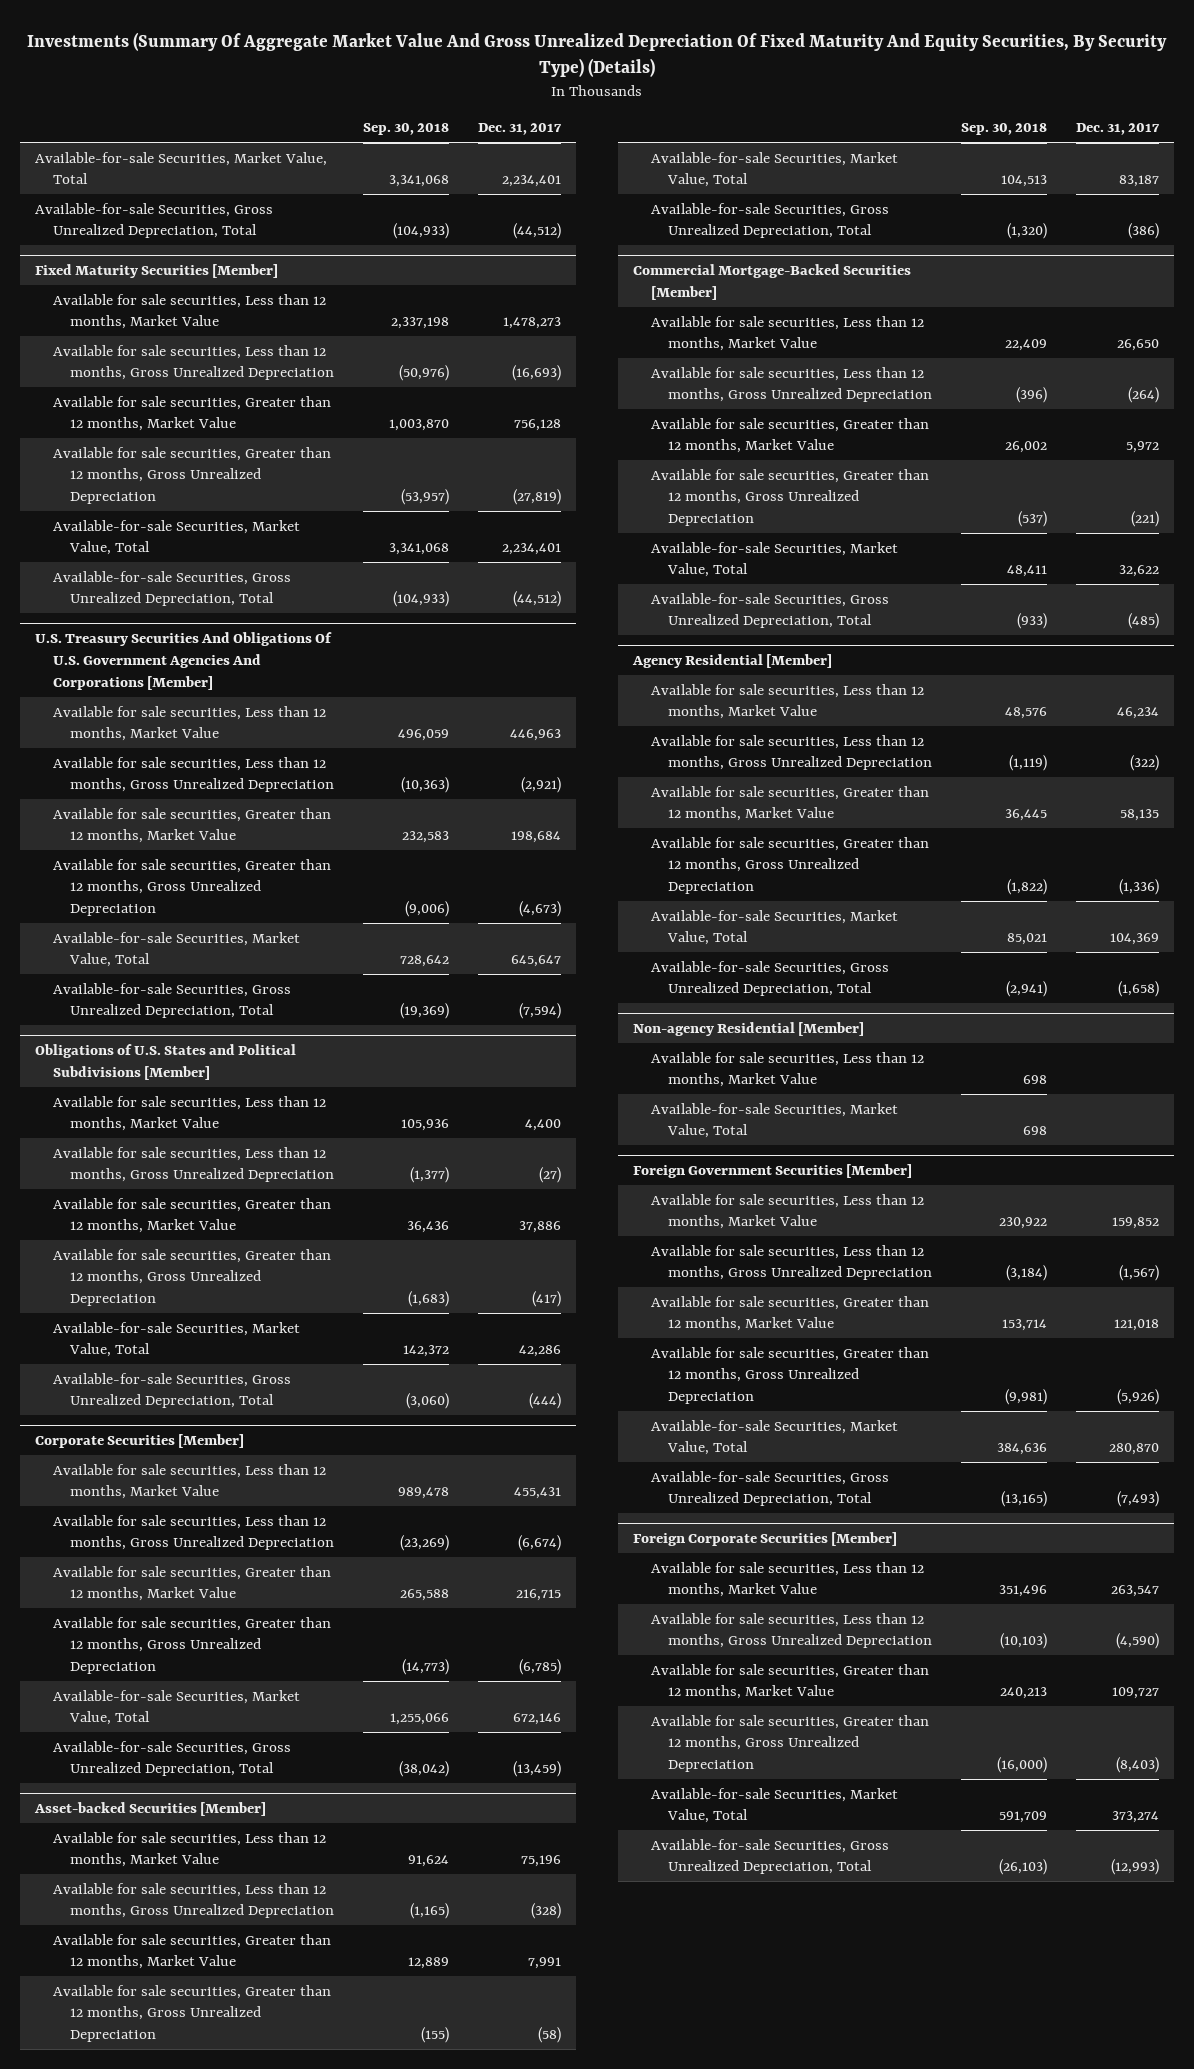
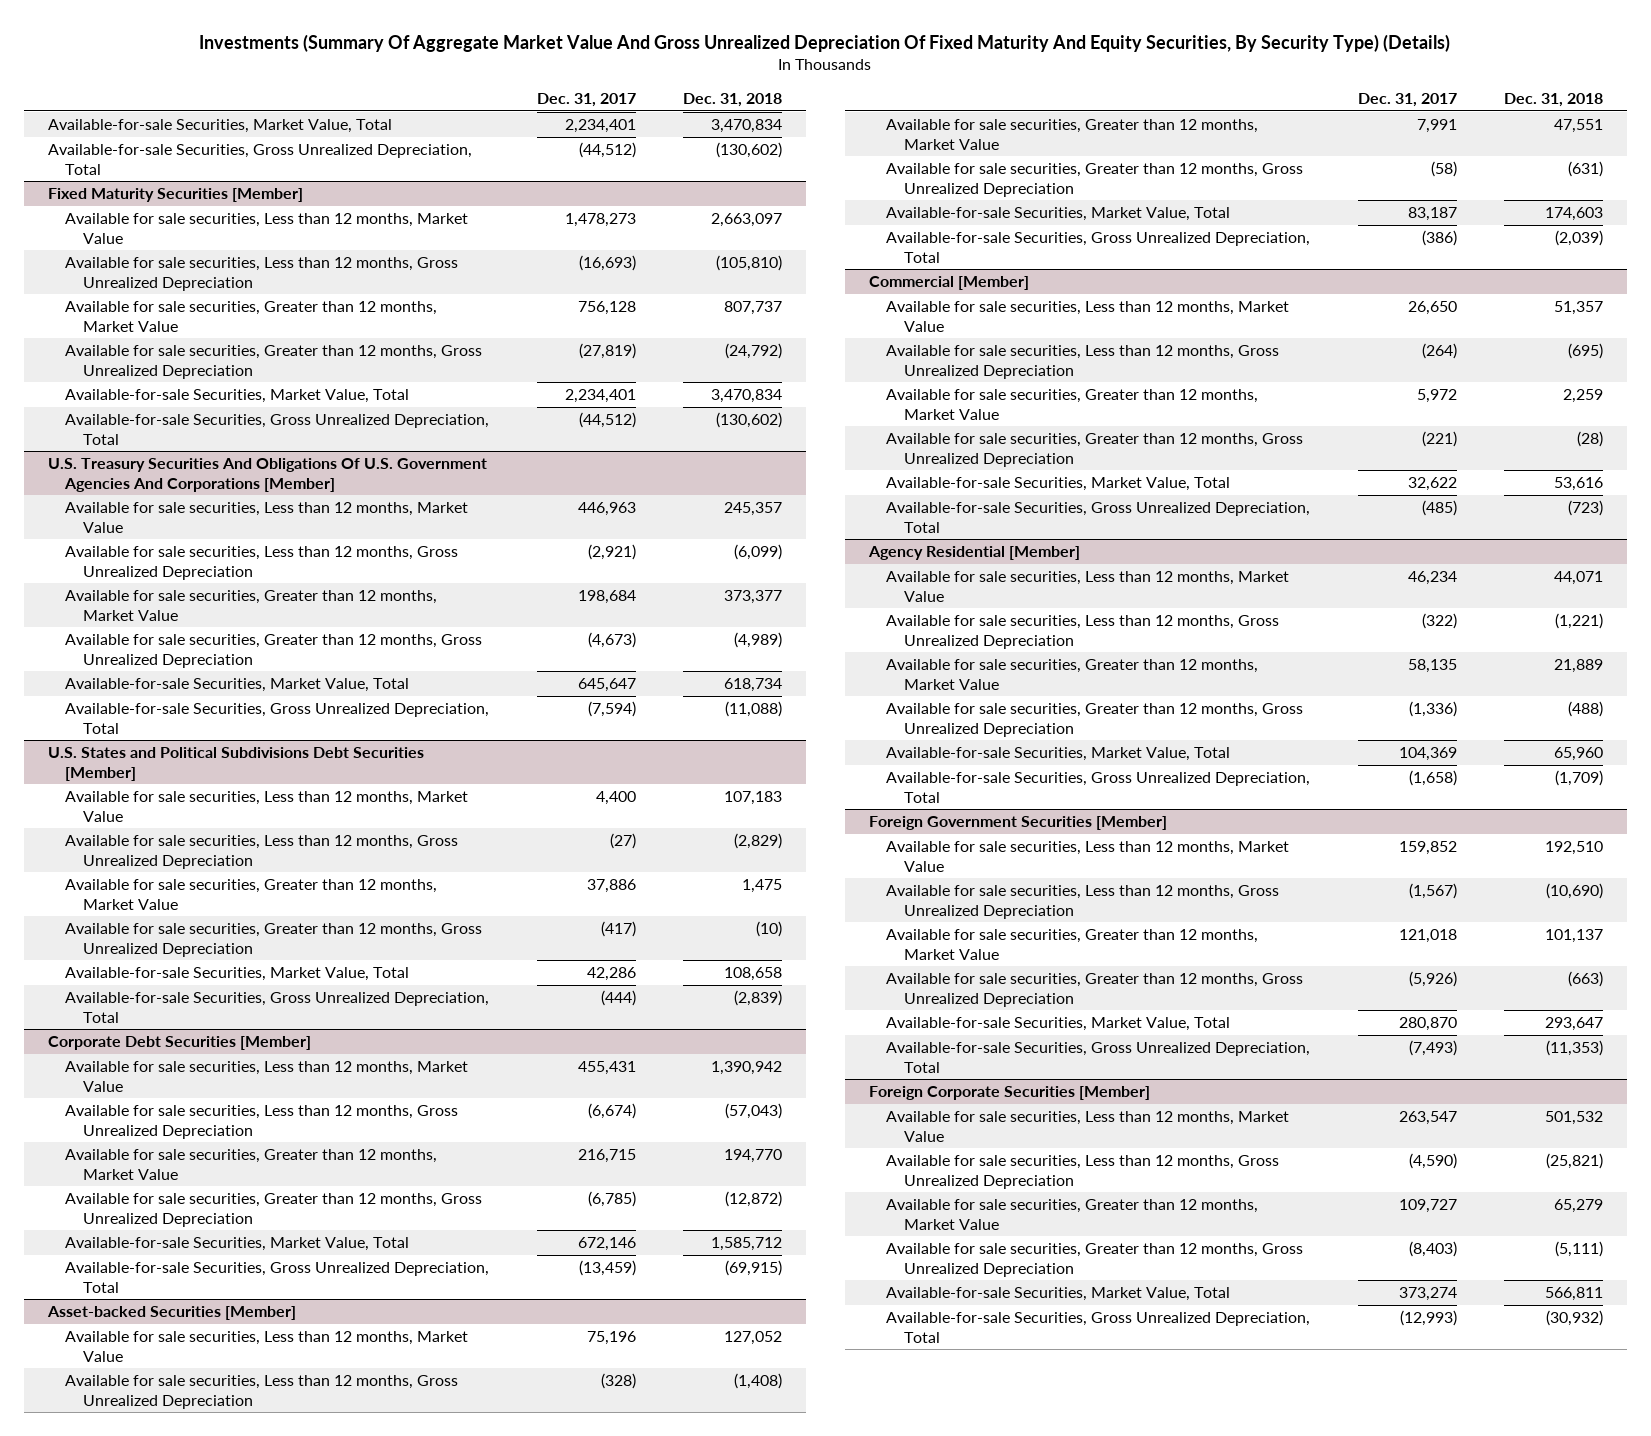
[363,123,450,136] Sep. 30, 2018 -> none
none -> [682,93,782,108] Dec. 31, 2018
[34,1044,296,1081] Obligations of U.S. States and Political Subdivisions [Member] -> [47,747,424,781] U.S. States and Political Subdivisions Debt Securities [Member]
[34,1434,244,1449] Corporate Securities [Member] -> [47,1036,311,1051] Corporate Debt Securities [Member]
[632,264,911,301] Commercial Mortgage-Backed Securities [Member] -> [868,276,1029,291] Commercial [Member]
[632,1022,864,1037] Non-agency Residential [Member] -> none
[650,1051,924,1088] Available for sale securities, Less than 12 months, Market Value -> none
[650,1102,898,1139] Available-for-sale Securities, Market Value, Total -> none

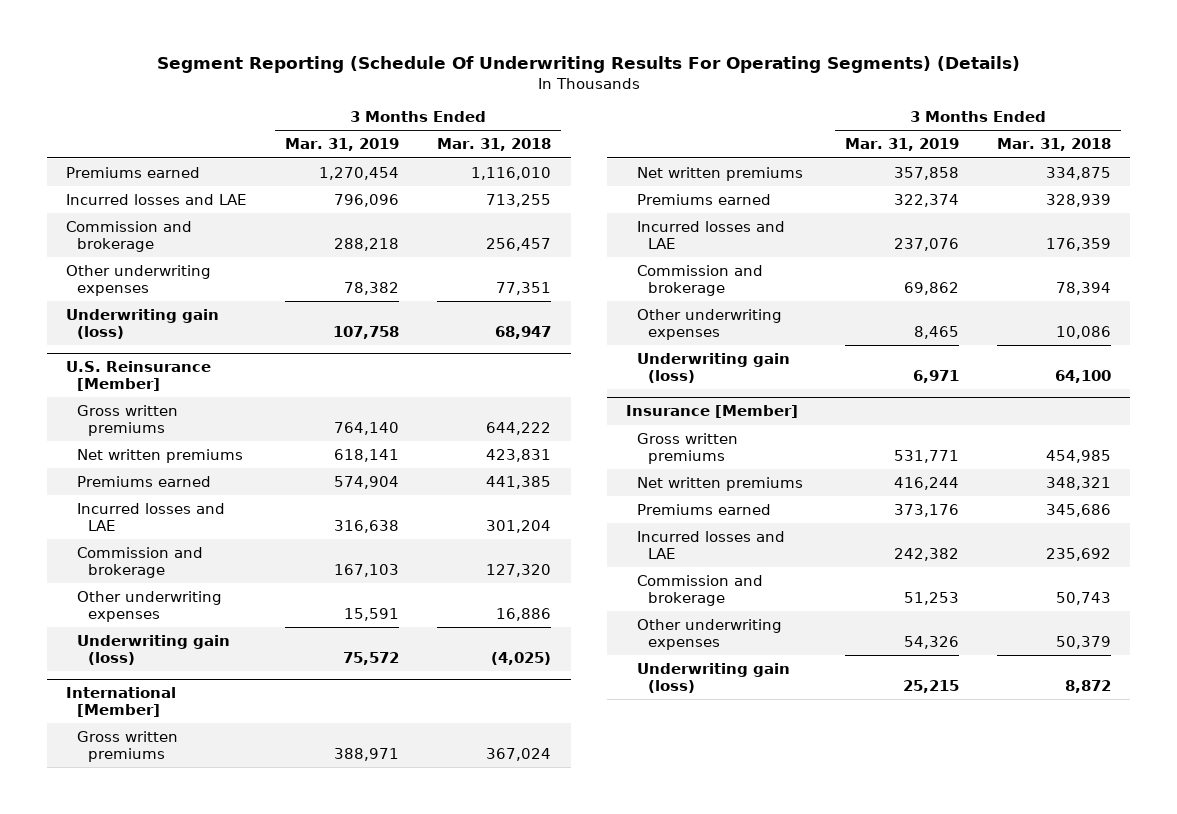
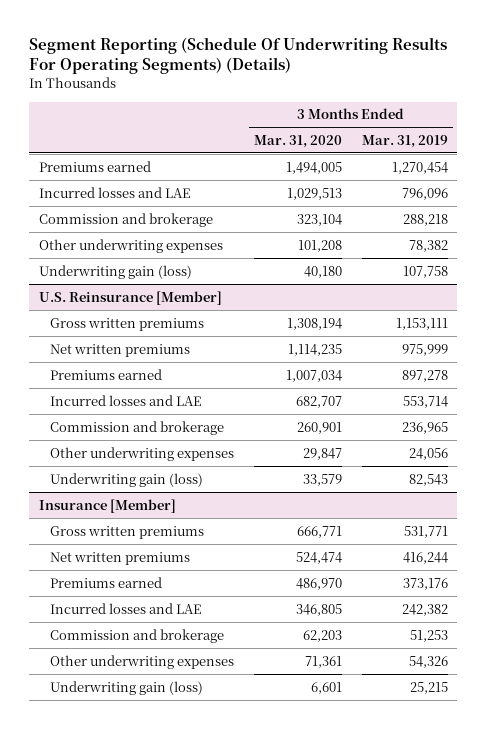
[437,138,552,152] Mar. 31, 2018 -> none
none -> [253,134,342,148] Mar. 31, 2020
[66,687,177,718] International [Member] -> none
[76,730,178,762] Gross written premiums -> none
[636,166,803,181] Net written premiums -> none
[636,193,771,205] Premiums earned -> none
[636,220,785,249] Incurred losses and LAE -> none
[636,264,763,296] Commission and brokerage -> none
[636,308,782,340] Other underwriting expenses -> none
[636,352,790,383] Underwriting gain (loss) -> none
[333,421,399,435] 764,140 -> [395,317,448,330] 1,153,111
[333,448,399,462] 618,141 -> [401,343,448,356] 975,999
[333,475,399,489] 574,904 -> [401,369,448,382] 897,278
[333,519,399,533] 316,638 -> [402,395,448,408] 553,714
[333,563,399,577] 167,103 -> [401,421,448,434] 236,965
[343,607,399,621] 15,591 -> [408,447,448,460] 24,056
[342,651,399,665] 75,572 -> [408,473,448,486] 82,543

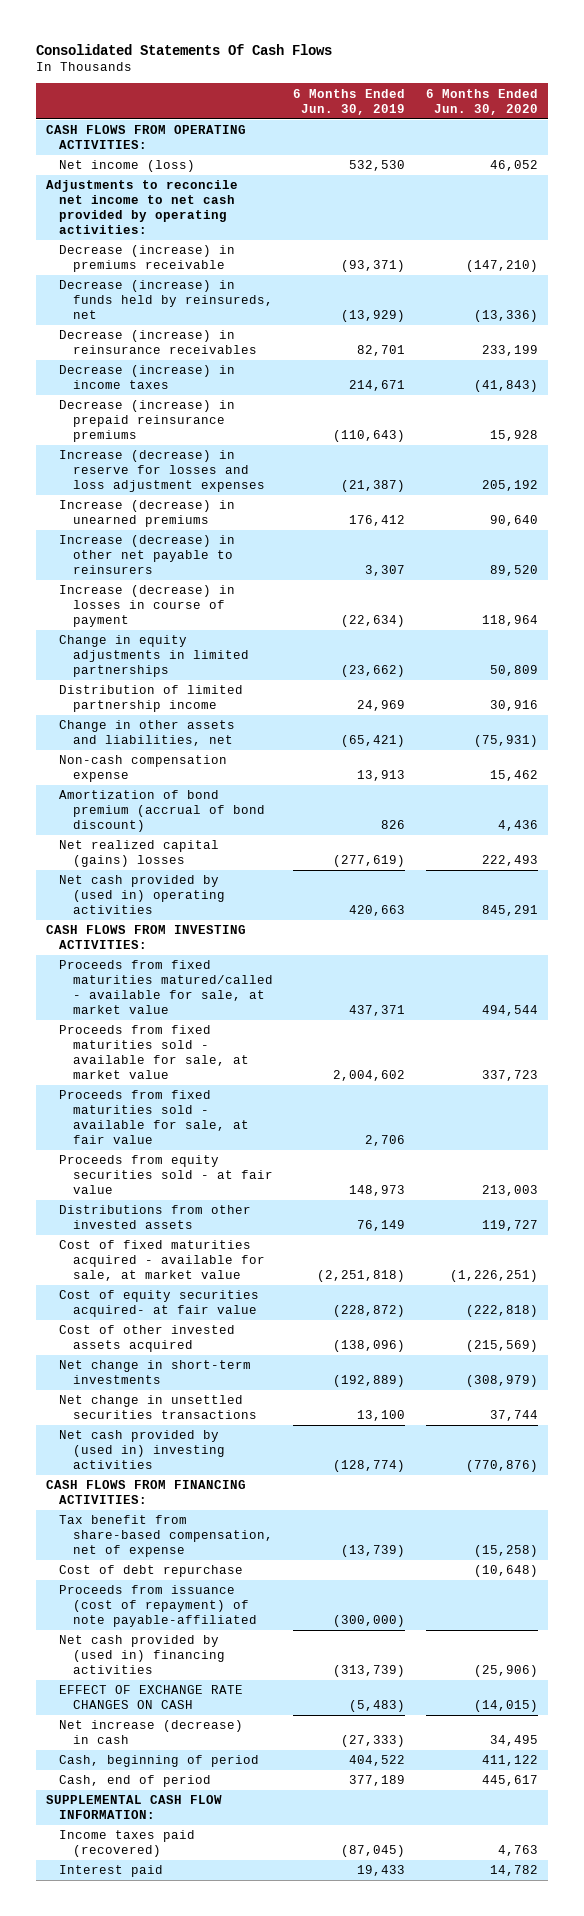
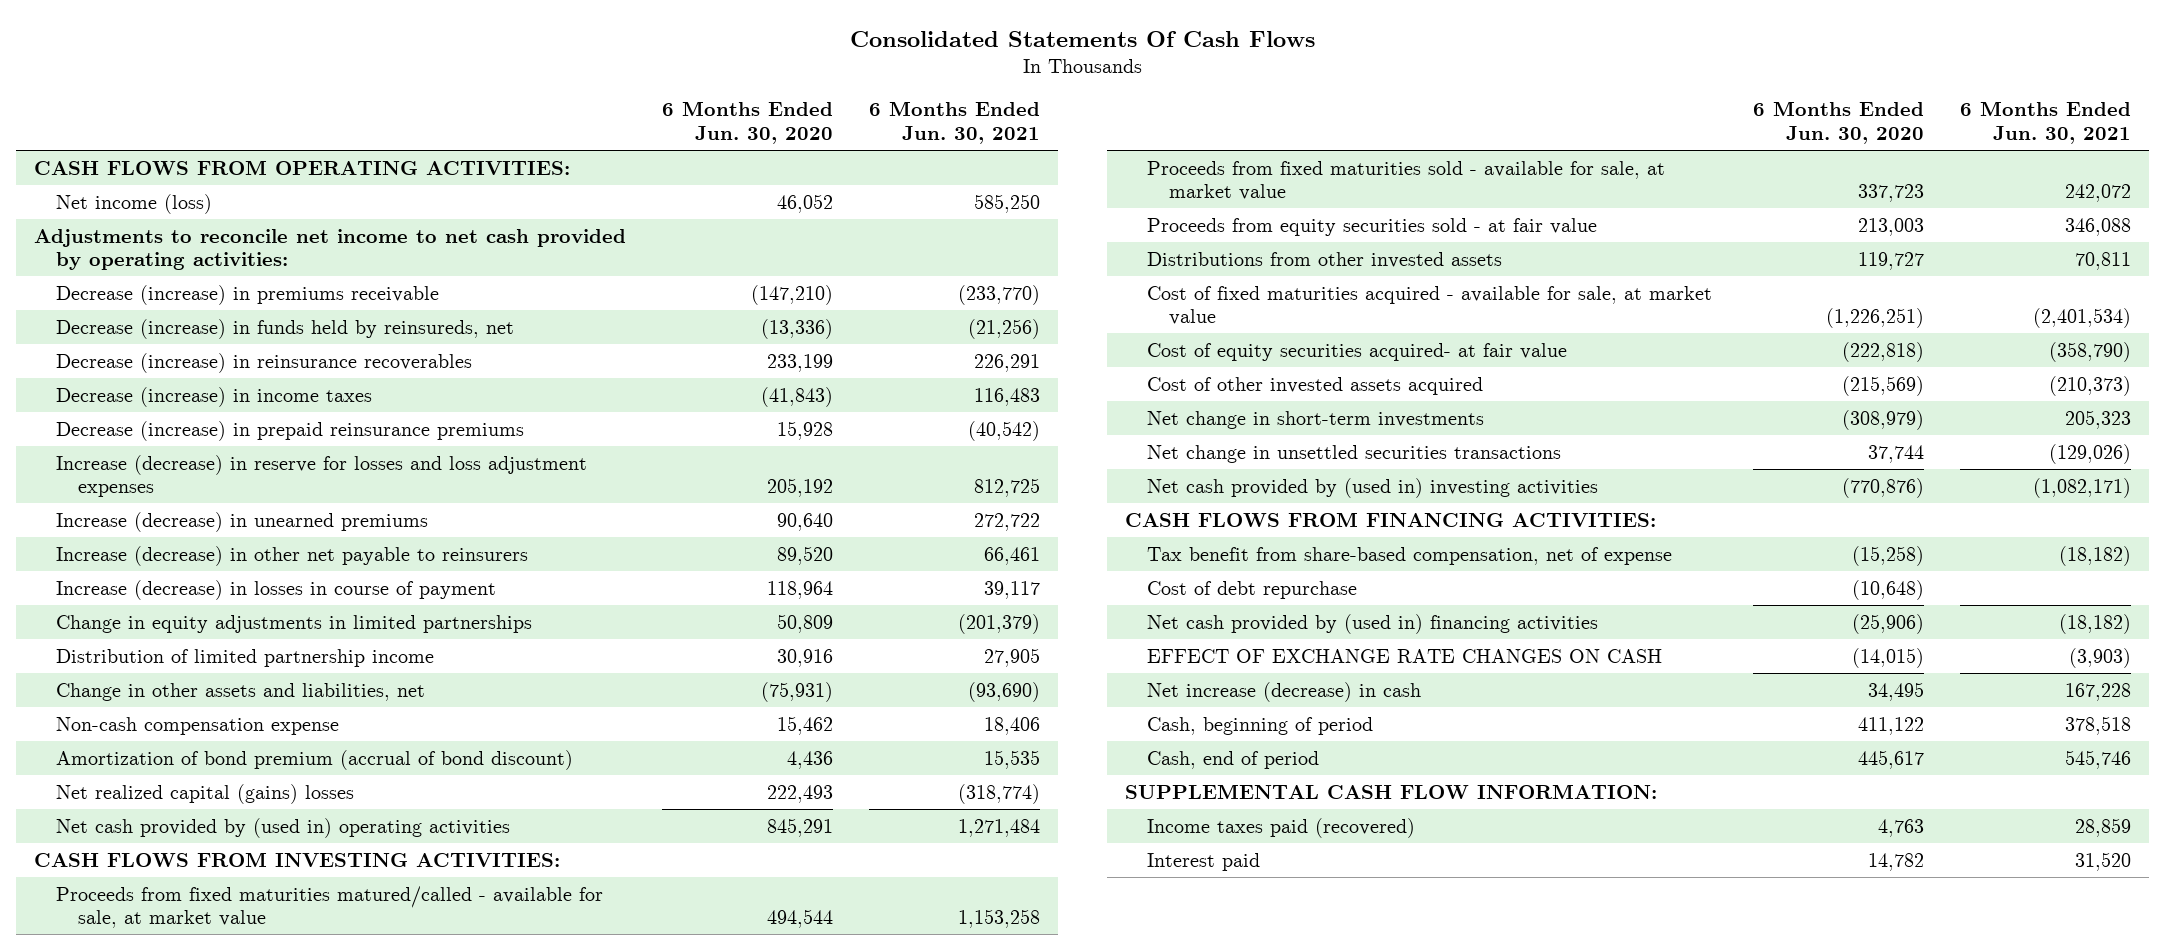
[293,88,406,115] 6 Months Ended Jun. 30, 2019 -> none
none -> [869,101,1041,145] 6 Months Ended Jun. 30, 2021
[59,330,257,355] Decrease (increase) in reinsurance receivables -> [56,352,473,373] Decrease (increase) in reinsurance recoverables
[59,1090,249,1145] Proceeds from fixed maturities sold - available for sale, at fair value -> none
[59,1585,257,1628] Proceeds from issuance (cost of repayment) of note payable-affiliated -> none

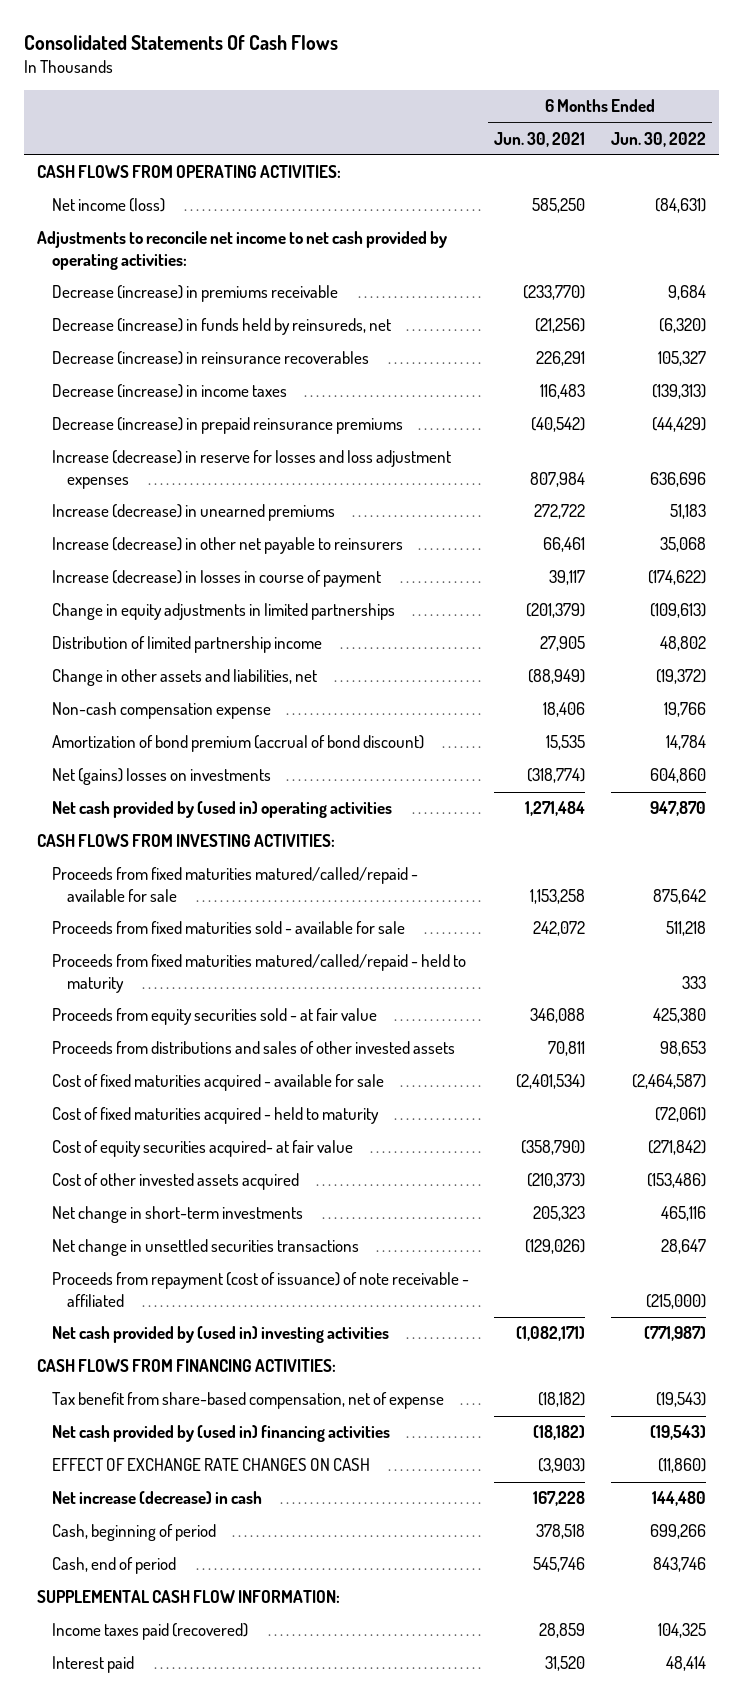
[662,101,834,145] 6 Months Ended Jun. 30, 2020 -> none
none -> [611,131,707,147] Jun. 30, 2022
[974,478,1041,498] 812,725 -> [530,471,586,487] 807,984
[968,681,1041,702] (93,690) -> [528,669,586,685] (88,949)
[56,783,355,804] Net realized capital (gains) losses -> [51,768,271,786] Net (gains) losses on investments
[56,885,604,929] Proceeds from fixed maturities matured/called - available for sale, at market value -> [51,867,418,902] Proceeds from fixed maturities matured/called/repaid - available for sale
[1147,160,1666,201] Proceeds from fixed maturities sold - available for sale, at market value -> [51,921,405,935] Proceeds from fixed maturities sold - available for sale
none -> [51,954,466,993] Proceeds from fixed maturities matured/called/repaid - held to maturity
[1147,251,1503,268] Distributions from other invested assets -> [51,1041,455,1055] Proceeds from distributions and sales of other invested assets
[1147,285,1713,326] Cost of fixed maturities acquired - available for sale, at market value -> [51,1074,384,1092] Cost of fixed maturities acquired - available for sale
none -> [51,1107,379,1125] Cost of fixed maturities acquired - held to maturity
none -> [51,1272,469,1307] Proceeds from repayment (cost of issuance) of note receivable - affiliated
[1147,580,1358,599] Cost of debt repurchase -> none

